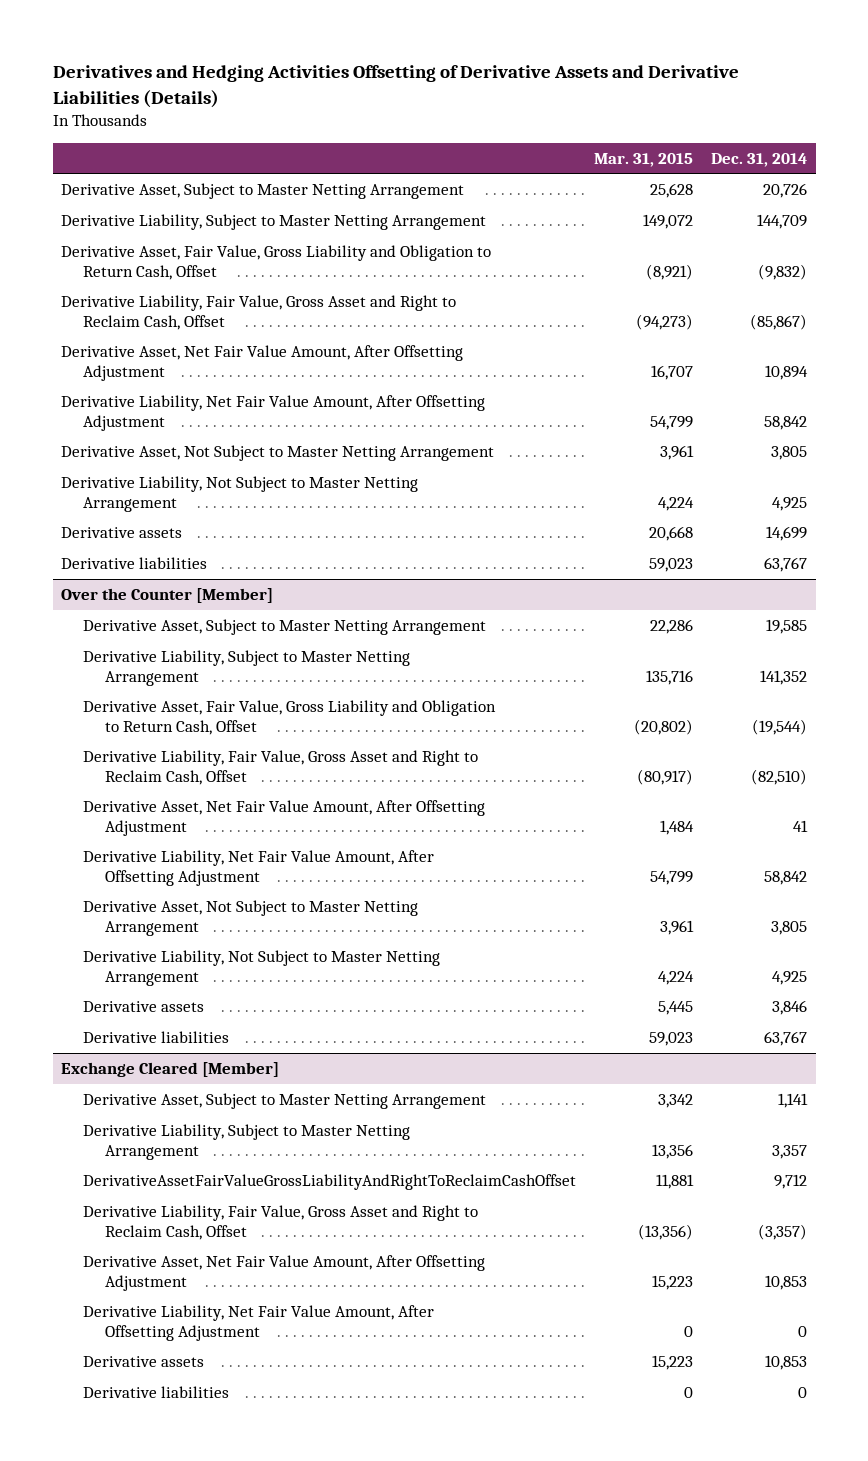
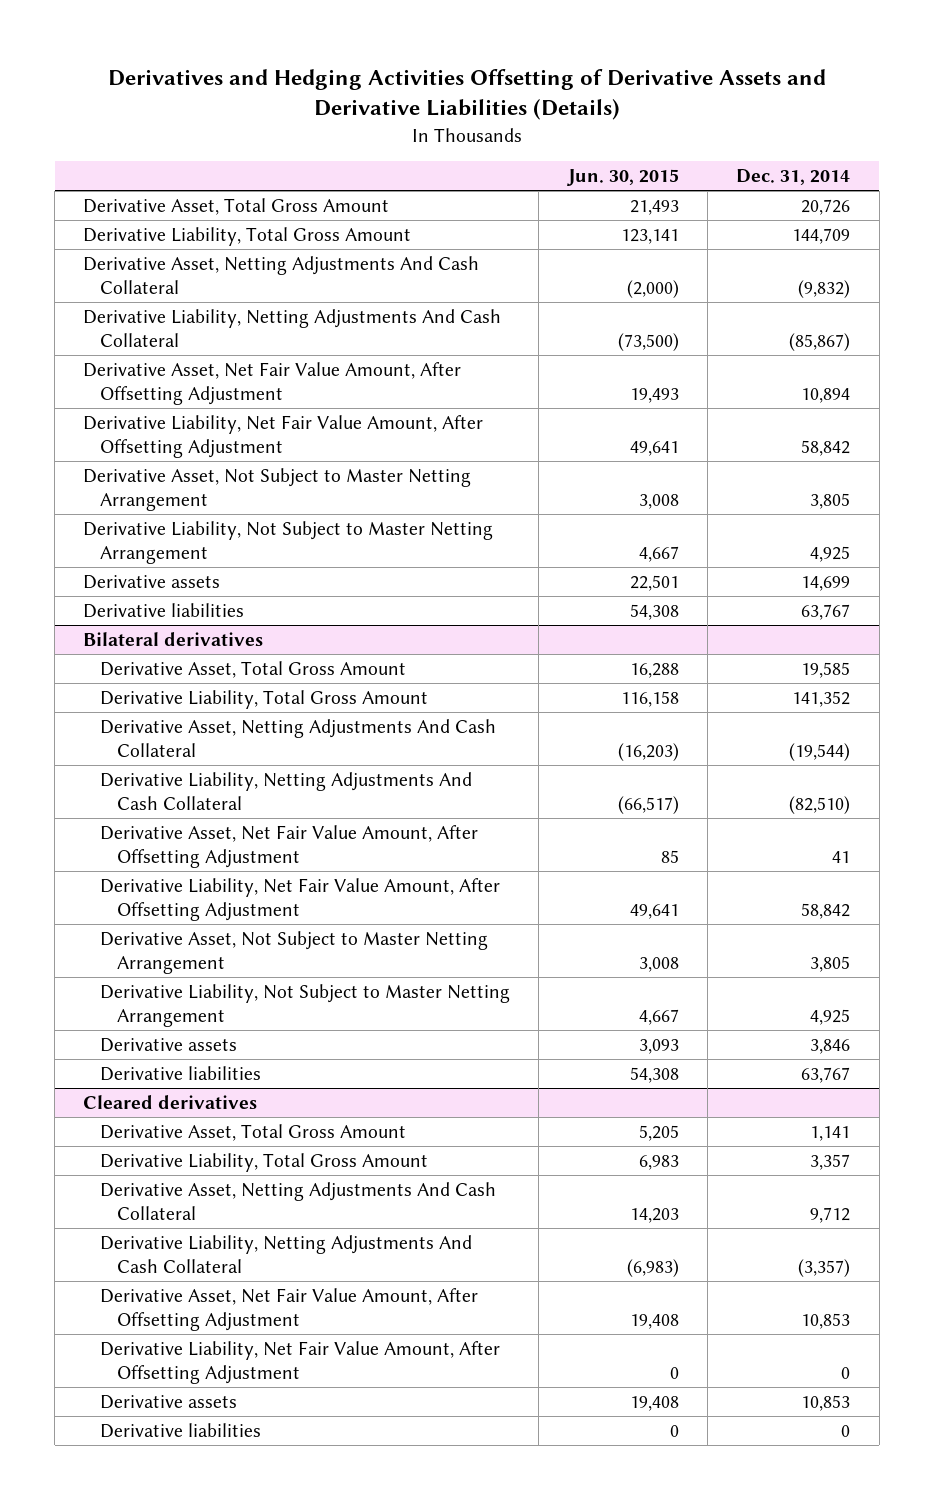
[594,152,694,167] Mar. 31, 2015 -> none
none -> [566,168,679,186] Jun. 30, 2015
[61,182,465,199] Derivative Asset, Subject to Master Netting Arrangement -> [83,197,390,215] Derivative Asset, Total Gross Amount
[61,213,487,230] Derivative Liability, Subject to Master Netting Arrangement -> [83,226,412,246] Derivative Liability, Total Gross Amount
[61,244,492,280] Derivative Asset, Fair Value, Gross Liability and Obligation to Return Cash, Offset -> [83,255,480,295] Derivative Asset, Netting Adjustments And Cash Collateral
[61,294,457,330] Derivative Liability, Fair Value, Gross Asset and Right to Reclaim Cash, Offset -> [83,308,502,348] Derivative Liability, Netting Adjustments And Cash Collateral
[61,587,274,603] Over the Counter [Member] -> [83,631,264,646] Bilateral derivatives
[83,618,487,635] Derivative Asset, Subject to Master Netting Arrangement -> [100,660,407,678] Derivative Asset, Total Gross Amount
[83,649,411,686] Derivative Liability, Subject to Master Netting Arrangement -> [100,689,429,709] Derivative Liability, Total Gross Amount
[83,699,497,735] Derivative Asset, Fair Value, Gross Liability and Obligation to Return Cash, Offset -> [100,718,497,758] Derivative Asset, Netting Adjustments And Cash Collateral
[83,749,479,785] Derivative Liability, Fair Value, Gross Asset and Right to Reclaim Cash, Offset -> [100,771,473,811] Derivative Liability, Netting Adjustments And Cash Collateral
[61,1061,280,1077] Exchange Cleared [Member] -> [83,1094,258,1109] Cleared derivatives
[83,1092,487,1109] Derivative Asset, Subject to Master Netting Arrangement -> [100,1123,407,1141] Derivative Asset, Total Gross Amount
[83,1123,411,1160] Derivative Liability, Subject to Master Netting Arrangement -> [100,1152,429,1172] Derivative Liability, Total Gross Amount
[83,1173,577,1190] DerivativeAssetFairValueGrossLiabilityAndRightToReclaimCashOffset -> [100,1181,497,1221] Derivative Asset, Netting Adjustments And Cash Collateral
[83,1204,479,1240] Derivative Liability, Fair Value, Gross Asset and Right to Reclaim Cash, Offset -> [100,1234,473,1274] Derivative Liability, Netting Adjustments And Cash Collateral

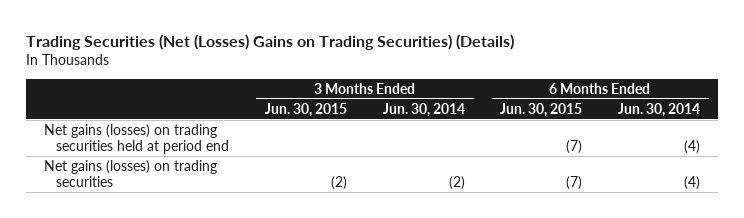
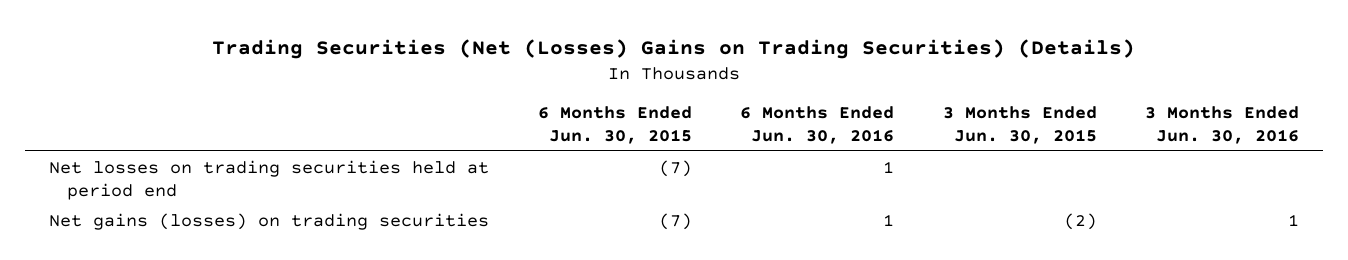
[382,102,465,117] Jun. 30, 2014 -> none
[618,102,701,117] Jun. 30, 2014 -> none
none -> [740,106,895,145] 6 Months Ended Jun. 30, 2016
none -> [1144,106,1299,145] 3 Months Ended Jun. 30, 2016
[43,123,229,154] Net gains (losses) on trading securities held at period end -> [49,159,490,200] Net losses on trading securities held at period end

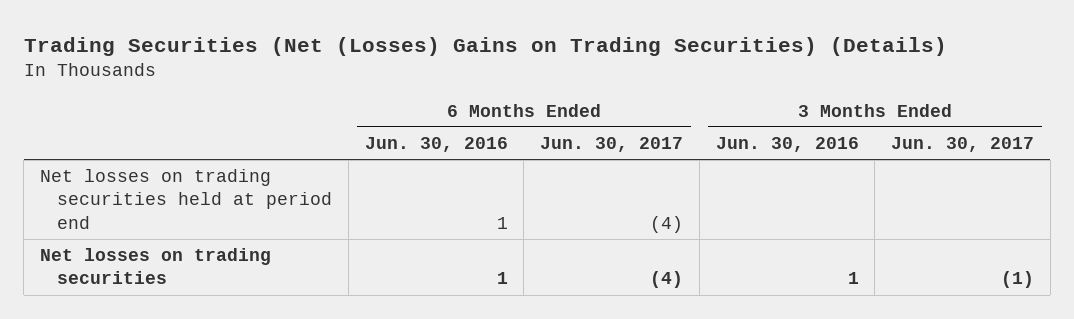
[537,106,692,145] 6 Months Ended Jun. 30, 2015 -> none
[942,106,1097,145] 3 Months Ended Jun. 30, 2015 -> none
none -> [540,137,684,153] Jun. 30, 2017
none -> [891,137,1035,153] Jun. 30, 2017
[49,212,490,230] Net gains (losses) on trading securities -> [39,248,271,285] Net losses on trading securities

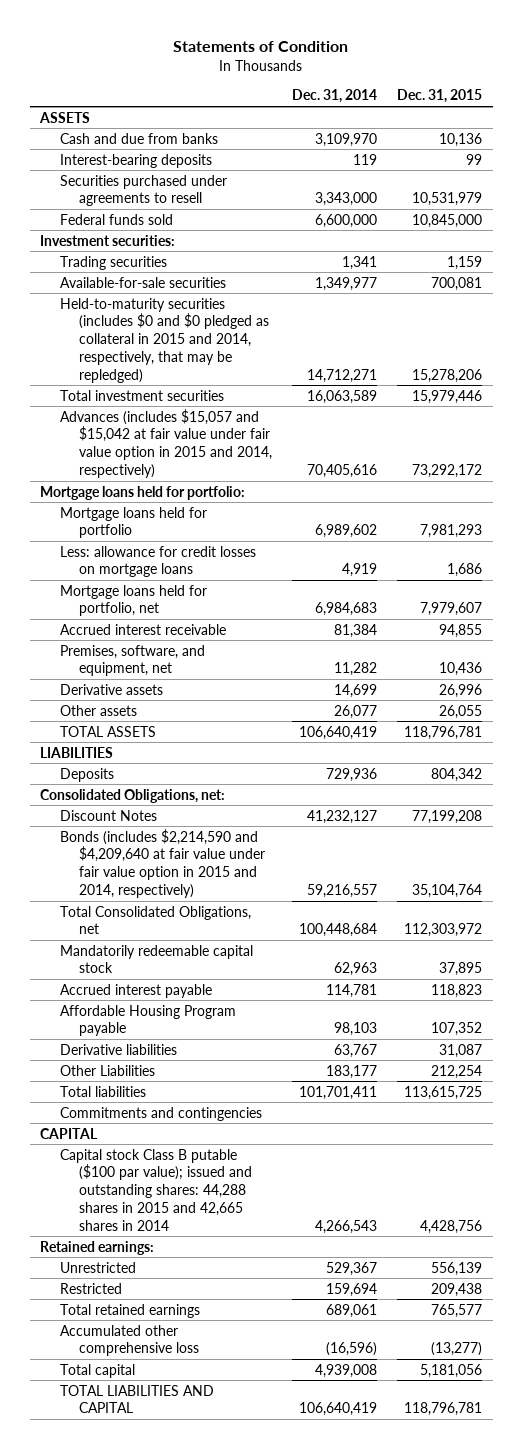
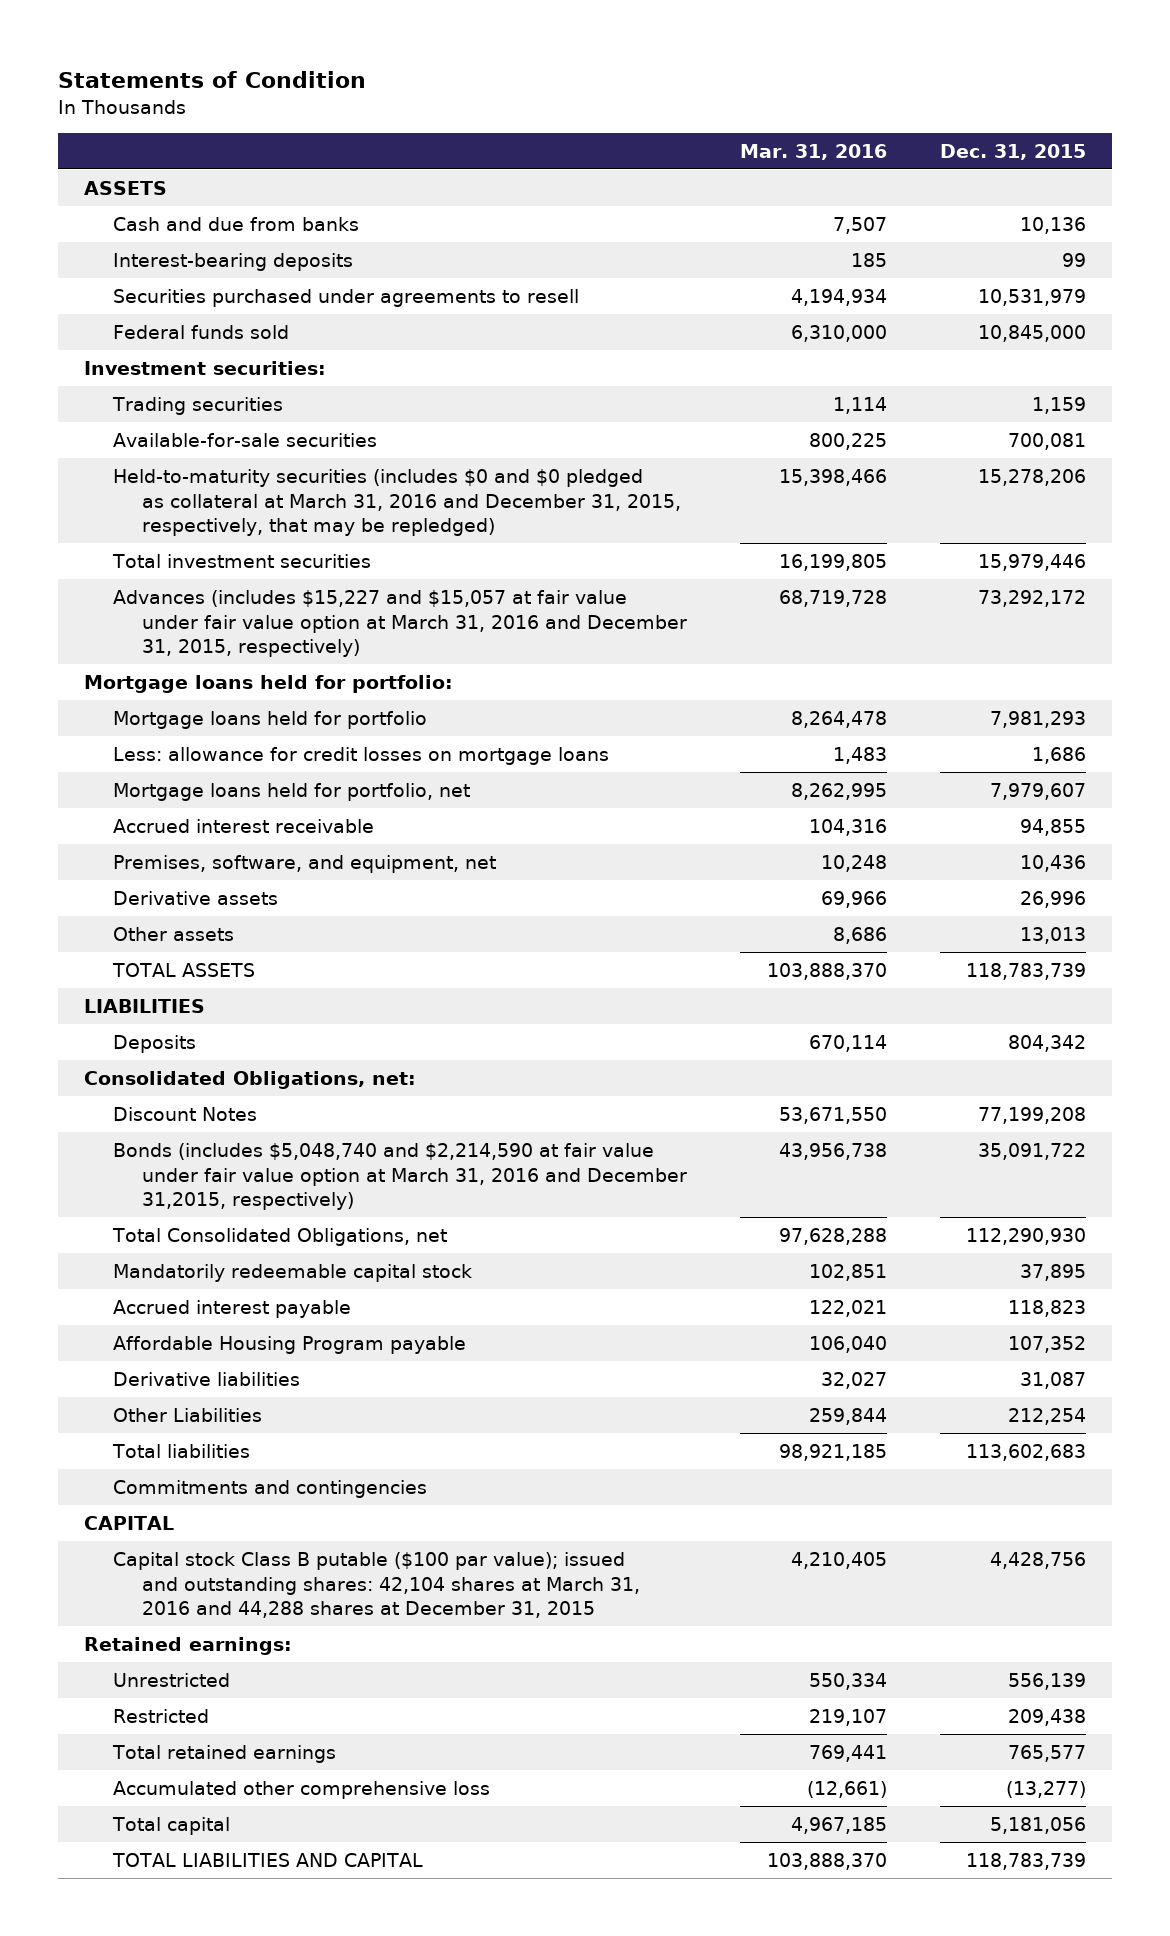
[292,89,378,104] Dec. 31, 2014 -> none
none -> [740,143,888,160] Mar. 31, 2016
[59,297,270,383] Held-to-maturity securities (includes $0 and $0 pledged as collateral in 2015 and 2014, respectively, that may be repledged) -> [113,468,682,537] Held-to-maturity securities (includes $0 and $0 pledged as collateral at March 31, 2016 and December 31, 2015, respectively, that may be repledged)
[59,408,273,478] Advances (includes $15,057 and $15,042 at fair value under fair value option in 2015 and 2014, respectively) -> [113,589,688,658] Advances (includes $15,227 and $15,057 at fair value under fair value option at March 31, 2016 and December 31, 2015, respectively)
[439,704,483,719] 26,055 -> [1019,926,1086,944] 13,013
[404,725,483,740] 118,796,781 -> [965,962,1086,980] 118,783,739
[59,828,266,898] Bonds (includes $2,214,590 and $4,209,640 at fair value under fair value option in 2015 and 2014, respectively) -> [113,1142,688,1211] Bonds (includes $5,048,740 and $2,214,590 at fair value under fair value option at March 31, 2016 and December 31,2015, respectively)
[412,883,483,898] 35,104,764 -> [977,1142,1086,1160] 35,091,722
[404,923,483,938] 112,303,972 -> [965,1227,1086,1245] 112,290,930
[404,1085,483,1100] 113,615,725 -> [965,1443,1086,1461] 113,602,683
[59,1148,253,1231] Capital stock Class B putable ($100 par value); issued and outstanding shares: 44,288 shares in 2015 and 42,665 shares in 2014 -> [113,1551,641,1619] Capital stock Class B putable ($100 par value); issued and outstanding shares: 42,104 shares at March 31, 2016 and 44,288 shares at December 31, 2015
[404,1402,483,1417] 118,796,781 -> [965,1852,1086,1870] 118,783,739

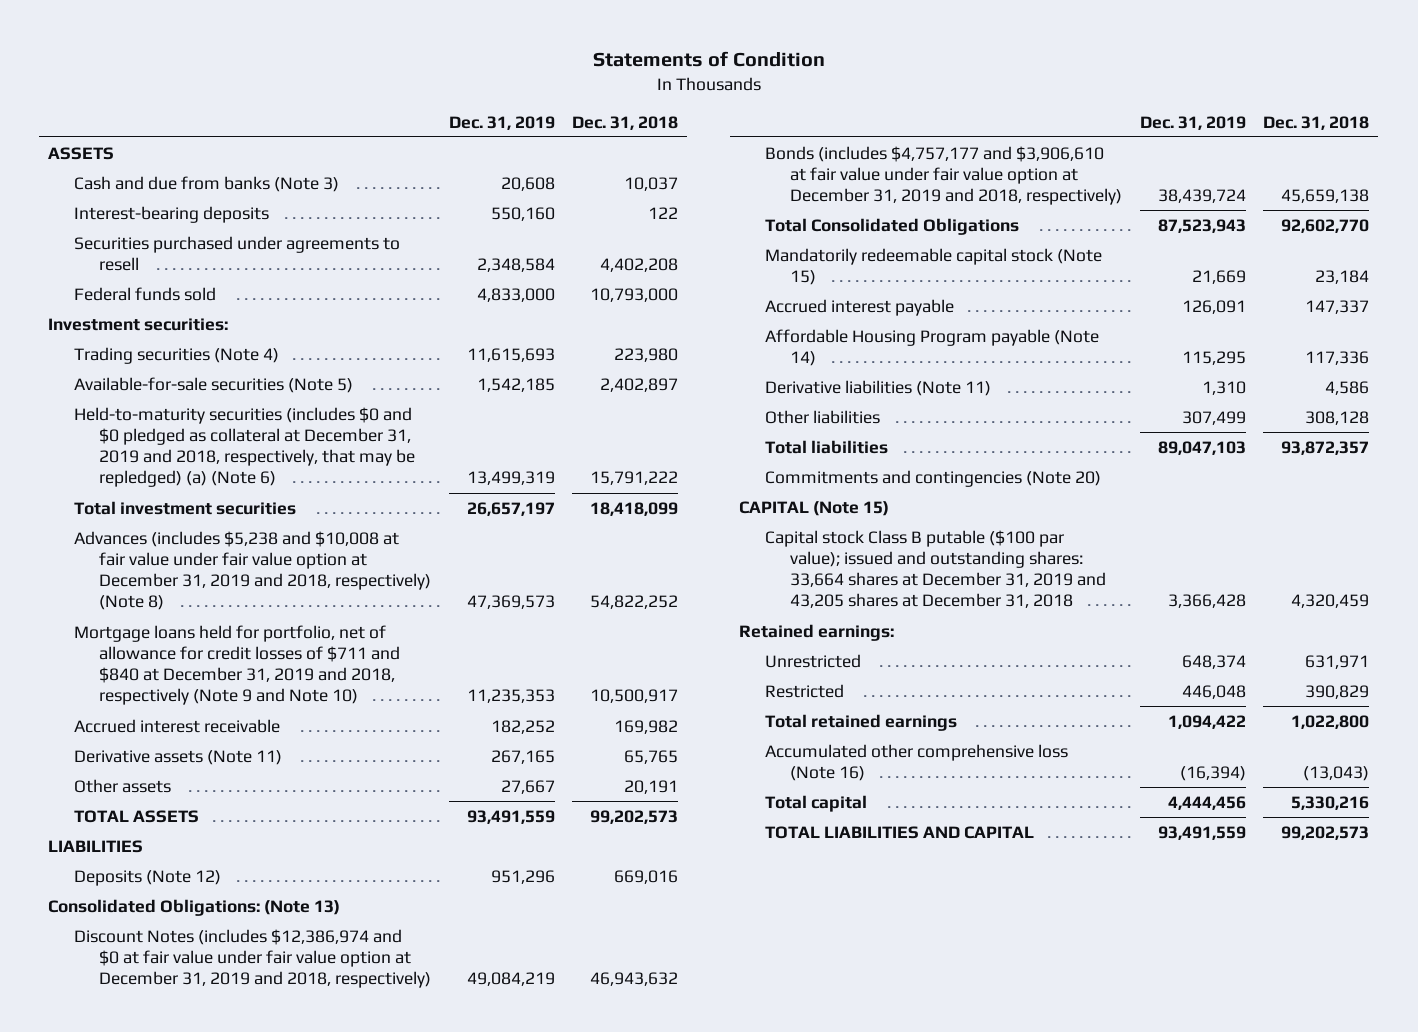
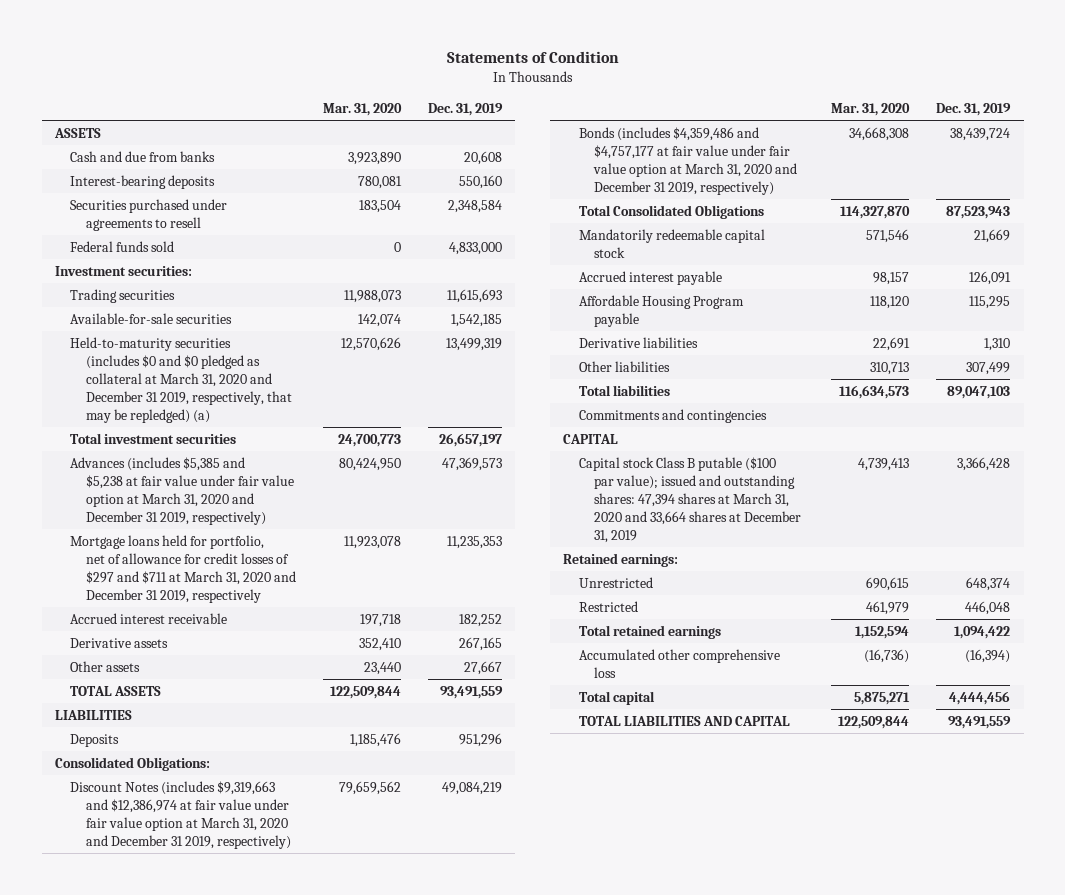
[572,115,679,130] Dec. 31, 2018 -> none
none -> [322,102,402,116] Mar. 31, 2020
[73,175,339,192] Cash and due from banks (Note 3) -> [70,150,216,162] Cash and due from banks
[73,346,279,364] Trading securities (Note 4) -> [70,288,176,303] Trading securities
[73,376,353,393] Available-for-sale securities (Note 5) -> [70,312,233,324] Available-for-sale securities
[73,406,416,488] Held-to-maturity securities (includes $0 and $0 pledged as collateral at December 31, 2019 and 2018, respectively, that may be repledged) (a) (Note 6) -> [70,336,292,423] Held-to-maturity securities (includes $0 and $0 pledged as collateral at March 31, 2020 and December 31 2019, respectively, that may be repledged) (a)
[73,530,432,611] Advances (includes $5,238 and $10,008 at fair value under fair value option at December 31, 2019 and 2018, respectively) (Note 8) -> [70,456,294,525] Advances (includes $5,385 and $5,238 at fair value under fair value option at March 31, 2020 and December 31 2019, respectively)
[73,624,401,706] Mortgage loans held for portfolio, net of allowance for credit losses of $711 and $840 at December 31, 2019 and 2018, respectively (Note 9 and Note 10) -> [70,534,296,603] Mortgage loans held for portfolio, net of allowance for credit losses of $297 and $711 at March 31, 2020 and December 31 2019, respectively
[73,749,282,765] Derivative assets (Note 11) -> [70,637,169,648] Derivative assets
[73,869,221,886] Deposits (Note 12) -> [70,733,120,747] Deposits
[48,898,341,916] Consolidated Obligations: (Note 13) -> [55,756,211,771] Consolidated Obligations:
[73,928,432,989] Discount Notes (includes $12,386,974 and $0 at fair value under fair value option at December 31, 2019 and 2018, respectively) -> [70,780,291,849] Discount Notes (includes $9,319,663 and $12,386,974 at fair value under fair value option at March 31, 2020 and December 31 2019, respectively)
[764,145,1123,206] Bonds (includes $4,757,177 and $3,906,610 at fair value under fair value option at December 31, 2019 and 2018, respectively) -> [578,126,798,195] Bonds (includes $4,359,486 and $4,757,177 at fair value under fair value option at March 31, 2020 and December 31 2019, respectively)
[764,247,1102,285] Mandatorily redeemable capital stock (Note 15) -> [578,228,765,258] Mandatorily redeemable capital stock
[764,328,1099,366] Affordable Housing Program payable (Note 14) -> [578,294,744,327] Affordable Housing Program payable
[764,379,991,396] Derivative liabilities (Note 11) -> [578,336,698,348] Derivative liabilities
[764,469,1101,487] Commitments and contingencies (Note 20) -> [578,408,767,423] Commitments and contingencies
[739,500,890,516] CAPITAL (Note 15) -> [563,433,619,444] CAPITAL
[764,529,1107,609] Capital stock Class B putable ($100 par value); issued and outstanding shares: 33,664 shares at December 31, 2019 and 43,205 shares at December 31, 2018 -> [578,456,802,543] Capital stock Class B putable ($100 par value); issued and outstanding shares: 47,394 shares at March 31, 2020 and 33,664 shares at December 31, 2019
[764,743,1068,781] Accumulated other comprehensive loss (Note 16) -> [578,648,780,678] Accumulated other comprehensive loss

